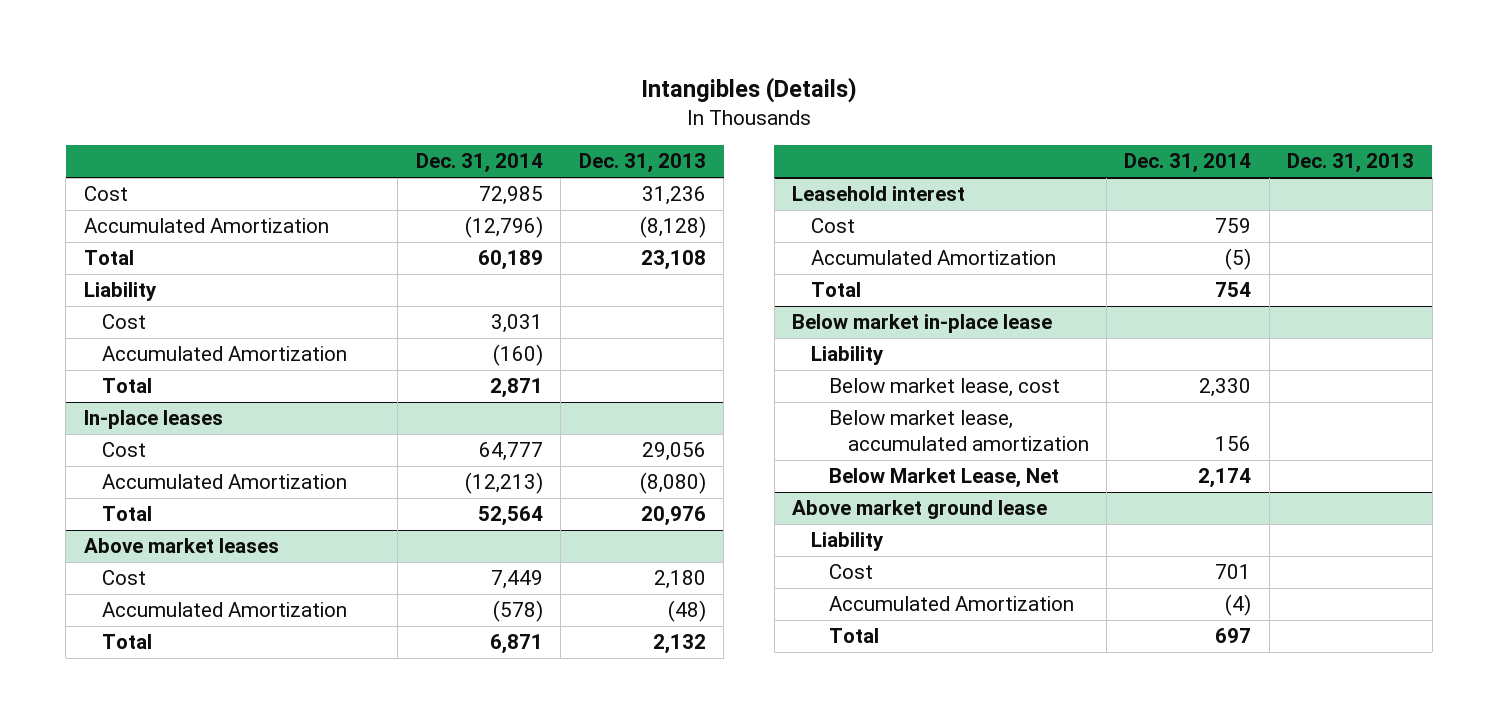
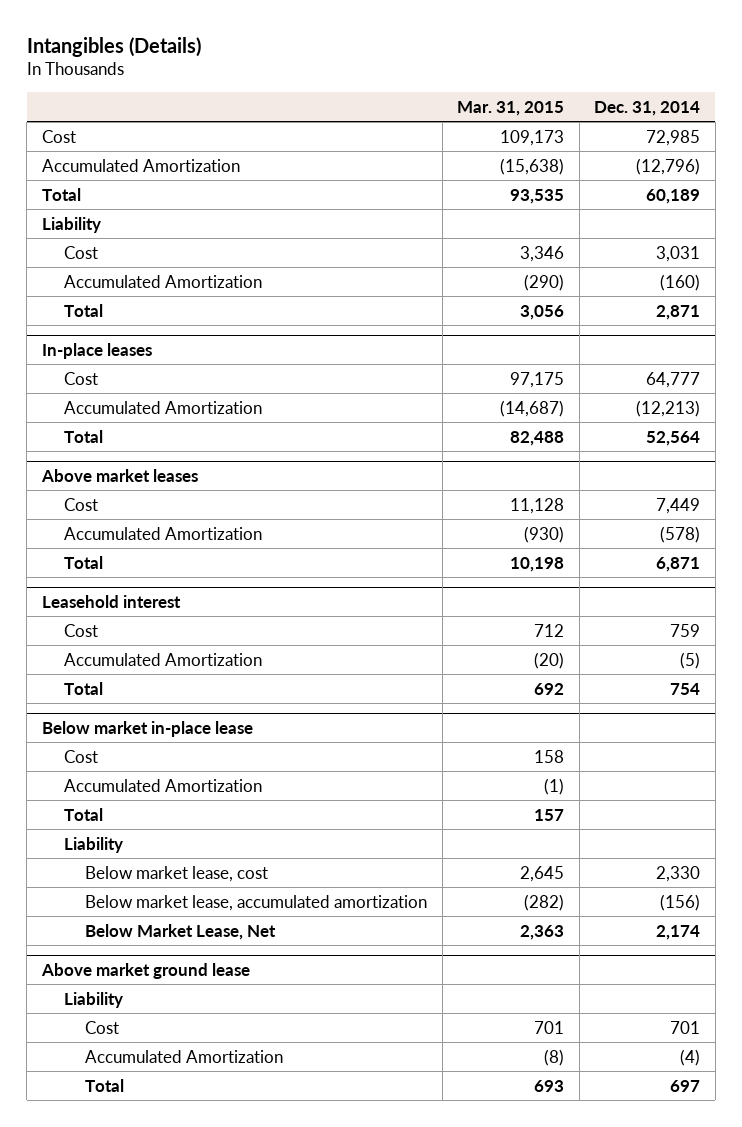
[578,153,706,174] Dec. 31, 2013 -> none
none -> [457,100,565,116] Mar. 31, 2015
none -> [63,749,98,763] Cost
none -> [63,778,262,792] Accumulated Amortization
none -> [63,807,103,821] Total
[1215,435,1252,451] 156 -> [660,893,701,911] (156)

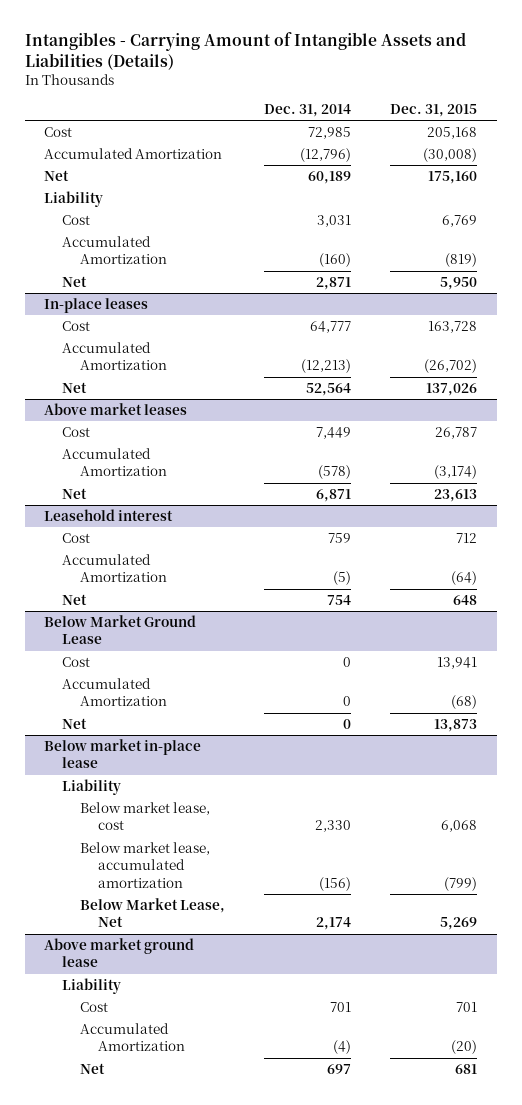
[26,36,201,57] Intangibles (Details) -> [24,31,466,70] Intangibles - Carrying Amount of Intangible Assets and Liabilities (Details)
[457,100,565,116] Mar. 31, 2015 -> none
none -> [390,104,478,118] Dec. 31, 2015
[41,187,81,201] Total -> [44,169,70,181] Net
[63,303,103,317] Total -> [62,275,88,287] Net
[63,429,103,443] Total -> [62,381,88,393] Net
[63,555,103,569] Total -> [62,487,88,499] Net
[63,681,103,695] Total -> [62,593,88,605] Net
none -> [44,614,197,645] Below Market Ground Lease
none -> [62,656,91,667] Cost
none -> [62,677,168,707] Accumulated Amortization
none -> [62,717,88,729] Net
[63,749,98,763] Cost -> none
[63,778,262,792] Accumulated Amortization -> none
[63,807,103,821] Total -> none
[85,1078,125,1092] Total -> [80,1062,106,1074] Net

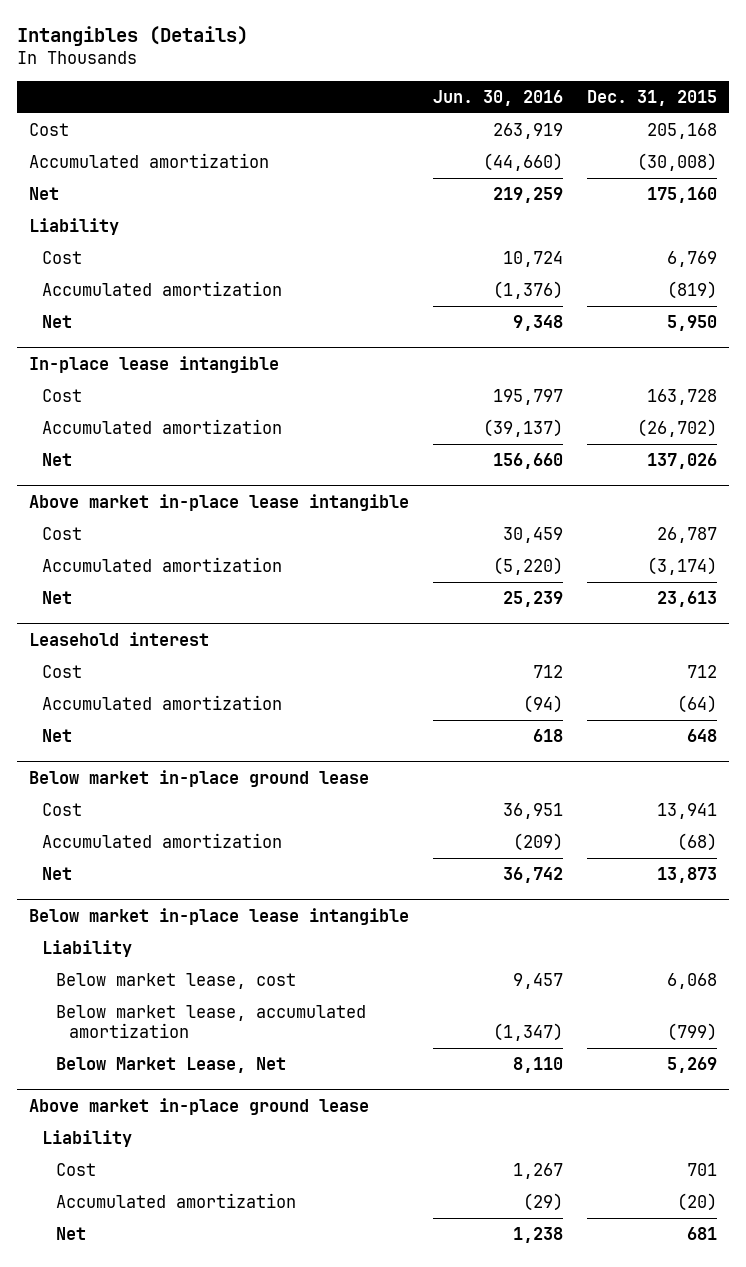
[24,31,466,70] Intangibles - Carrying Amount of Intangible Assets and Liabilities (Details) -> [16,26,248,47] Intangibles (Details)
[264,104,352,118] Dec. 31, 2014 -> none
none -> [433,89,564,106] Jun. 30, 2016
[44,147,223,159] Accumulated Amortization -> [29,152,270,168] Accumulated amortization
[62,235,168,265] Accumulated Amortization -> [42,280,283,296] Accumulated amortization
[44,297,149,313] In-place leases -> [29,355,280,373] In-place lease intangible
[62,341,168,371] Accumulated Amortization -> [42,418,283,434] Accumulated amortization
[44,402,188,415] Above market leases -> [29,493,410,511] Above market in-place lease intangible
[62,447,168,477] Accumulated Amortization -> [42,556,283,572] Accumulated amortization
[62,553,168,583] Accumulated Amortization -> [42,694,283,710] Accumulated amortization
[44,614,197,645] Below Market Ground Lease -> [29,769,370,787] Below market in-place ground lease
[62,677,168,707] Accumulated Amortization -> [42,832,283,848] Accumulated amortization
[44,738,202,769] Below market in-place lease -> [29,907,410,925] Below market in-place lease intangible
[44,937,195,968] Above market ground lease -> [29,1097,370,1115] Above market in-place ground lease
[80,1022,186,1052] Accumulated Amortization -> [55,1192,296,1208] Accumulated amortization

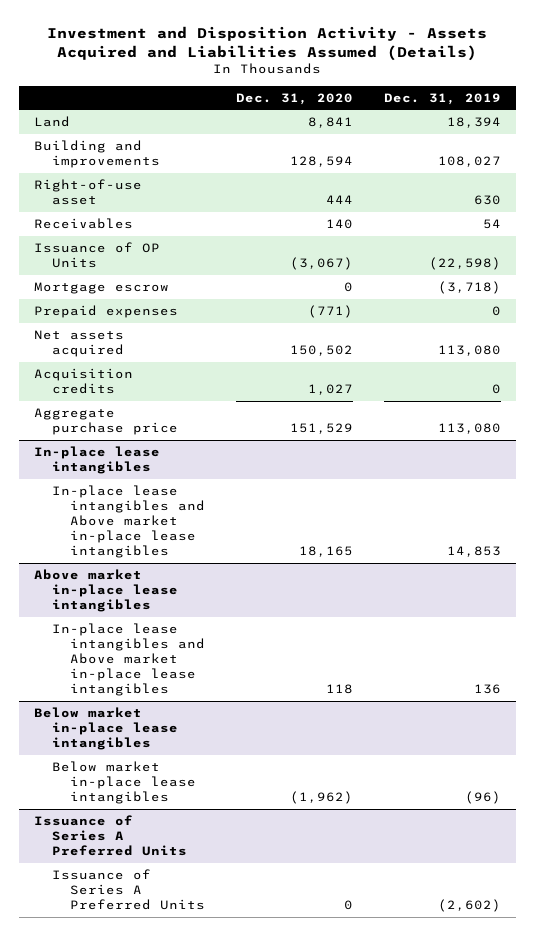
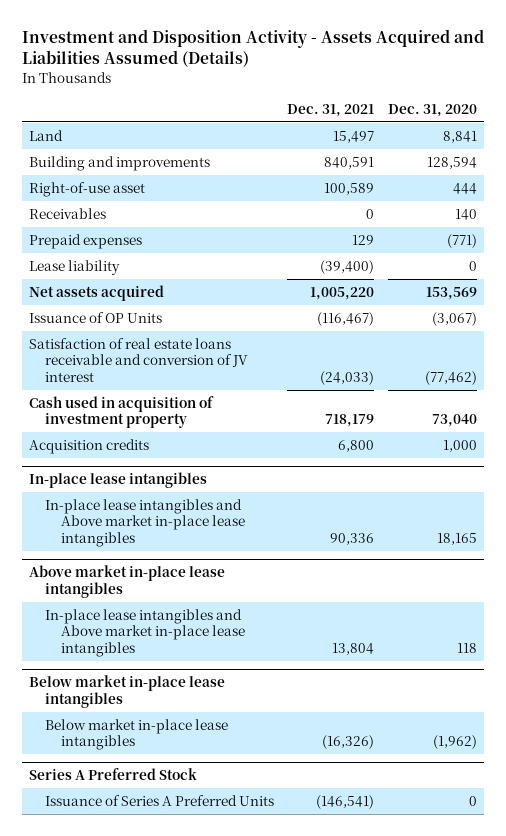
[383,92,501,105] Dec. 31, 2019 -> none
none -> [287,104,375,118] Dec. 31, 2021
[34,282,170,295] Mortgage escrow -> none
[34,408,179,436] Aggregate purchase price -> none
none -> [28,259,120,275] Lease liability
[290,345,354,357] 150,502 -> [426,286,478,300] 153,569
[34,242,161,269] Issuance of OP Units -> [28,311,162,323] Issuance of OP Units
none -> [28,337,248,382] Satisfaction of real estate loans receivable and conversion of JV interest
none -> [28,395,214,429] Cash used in acquisition of investment property
[308,384,354,396] 1,027 -> [443,439,478,452] 1,000
[34,815,188,857] Issuance of Series A Preferred Units -> [28,768,197,781] Series A Preferred Stock

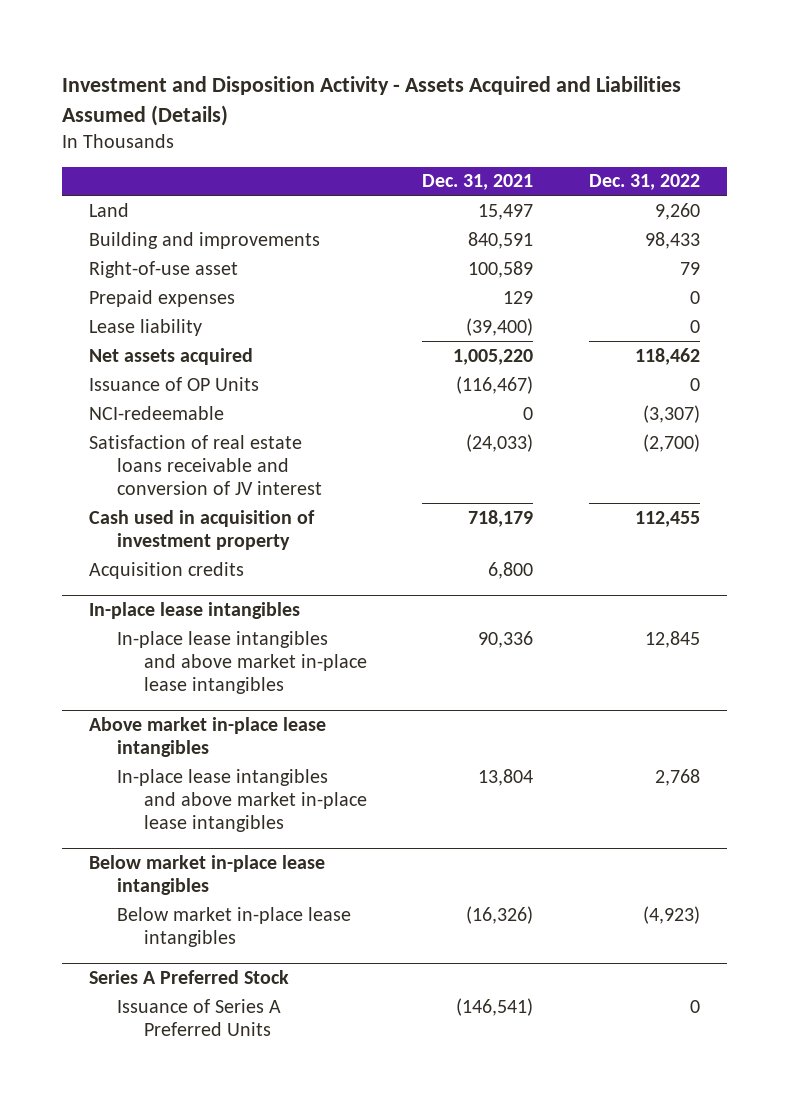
[388,104,478,118] Dec. 31, 2020 -> none
none -> [588,174,700,191] Dec. 31, 2022
[28,207,106,219] Receivables -> none
none -> [89,405,225,420] NCI-redeemable
[44,498,245,547] In-place lease intangibles and Above market in-place lease intangibles -> [116,630,368,694] In-place lease intangibles and above market in-place lease intangibles
[44,608,245,657] In-place lease intangibles and Above market in-place lease intangibles -> [116,768,368,832] In-place lease intangibles and above market in-place lease intangibles

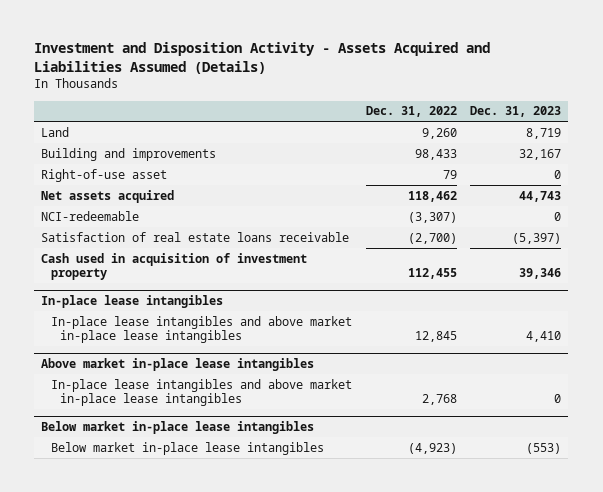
[422,174,534,191] Dec. 31, 2021 -> none
none -> [470,106,562,118] Dec. 31, 2023
[89,289,236,307] Prepaid expenses -> none
[89,318,203,336] Lease liability -> none
[89,376,260,391] Issuance of OP Units -> none
[89,434,322,495] Satisfaction of real estate loans receivable and conversion of JV interest -> [41,231,350,242] Satisfaction of real estate loans receivable
[89,561,245,579] Acquisition credits -> none
[89,970,290,985] Series A Preferred Stock -> none
[116,998,281,1036] Issuance of Series A Preferred Units -> none

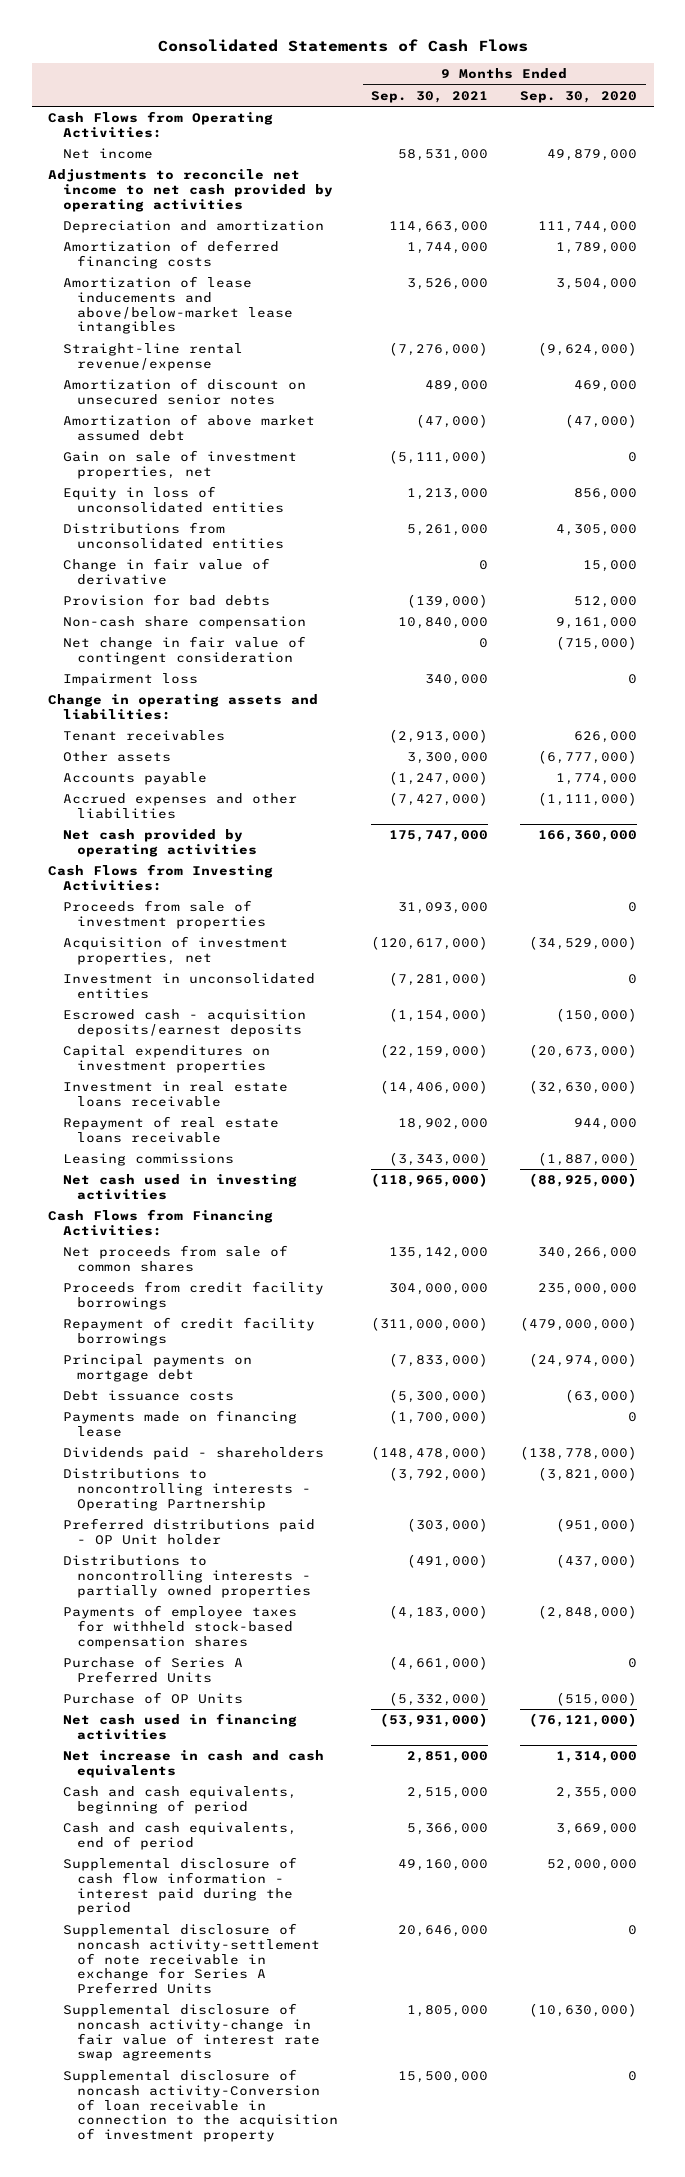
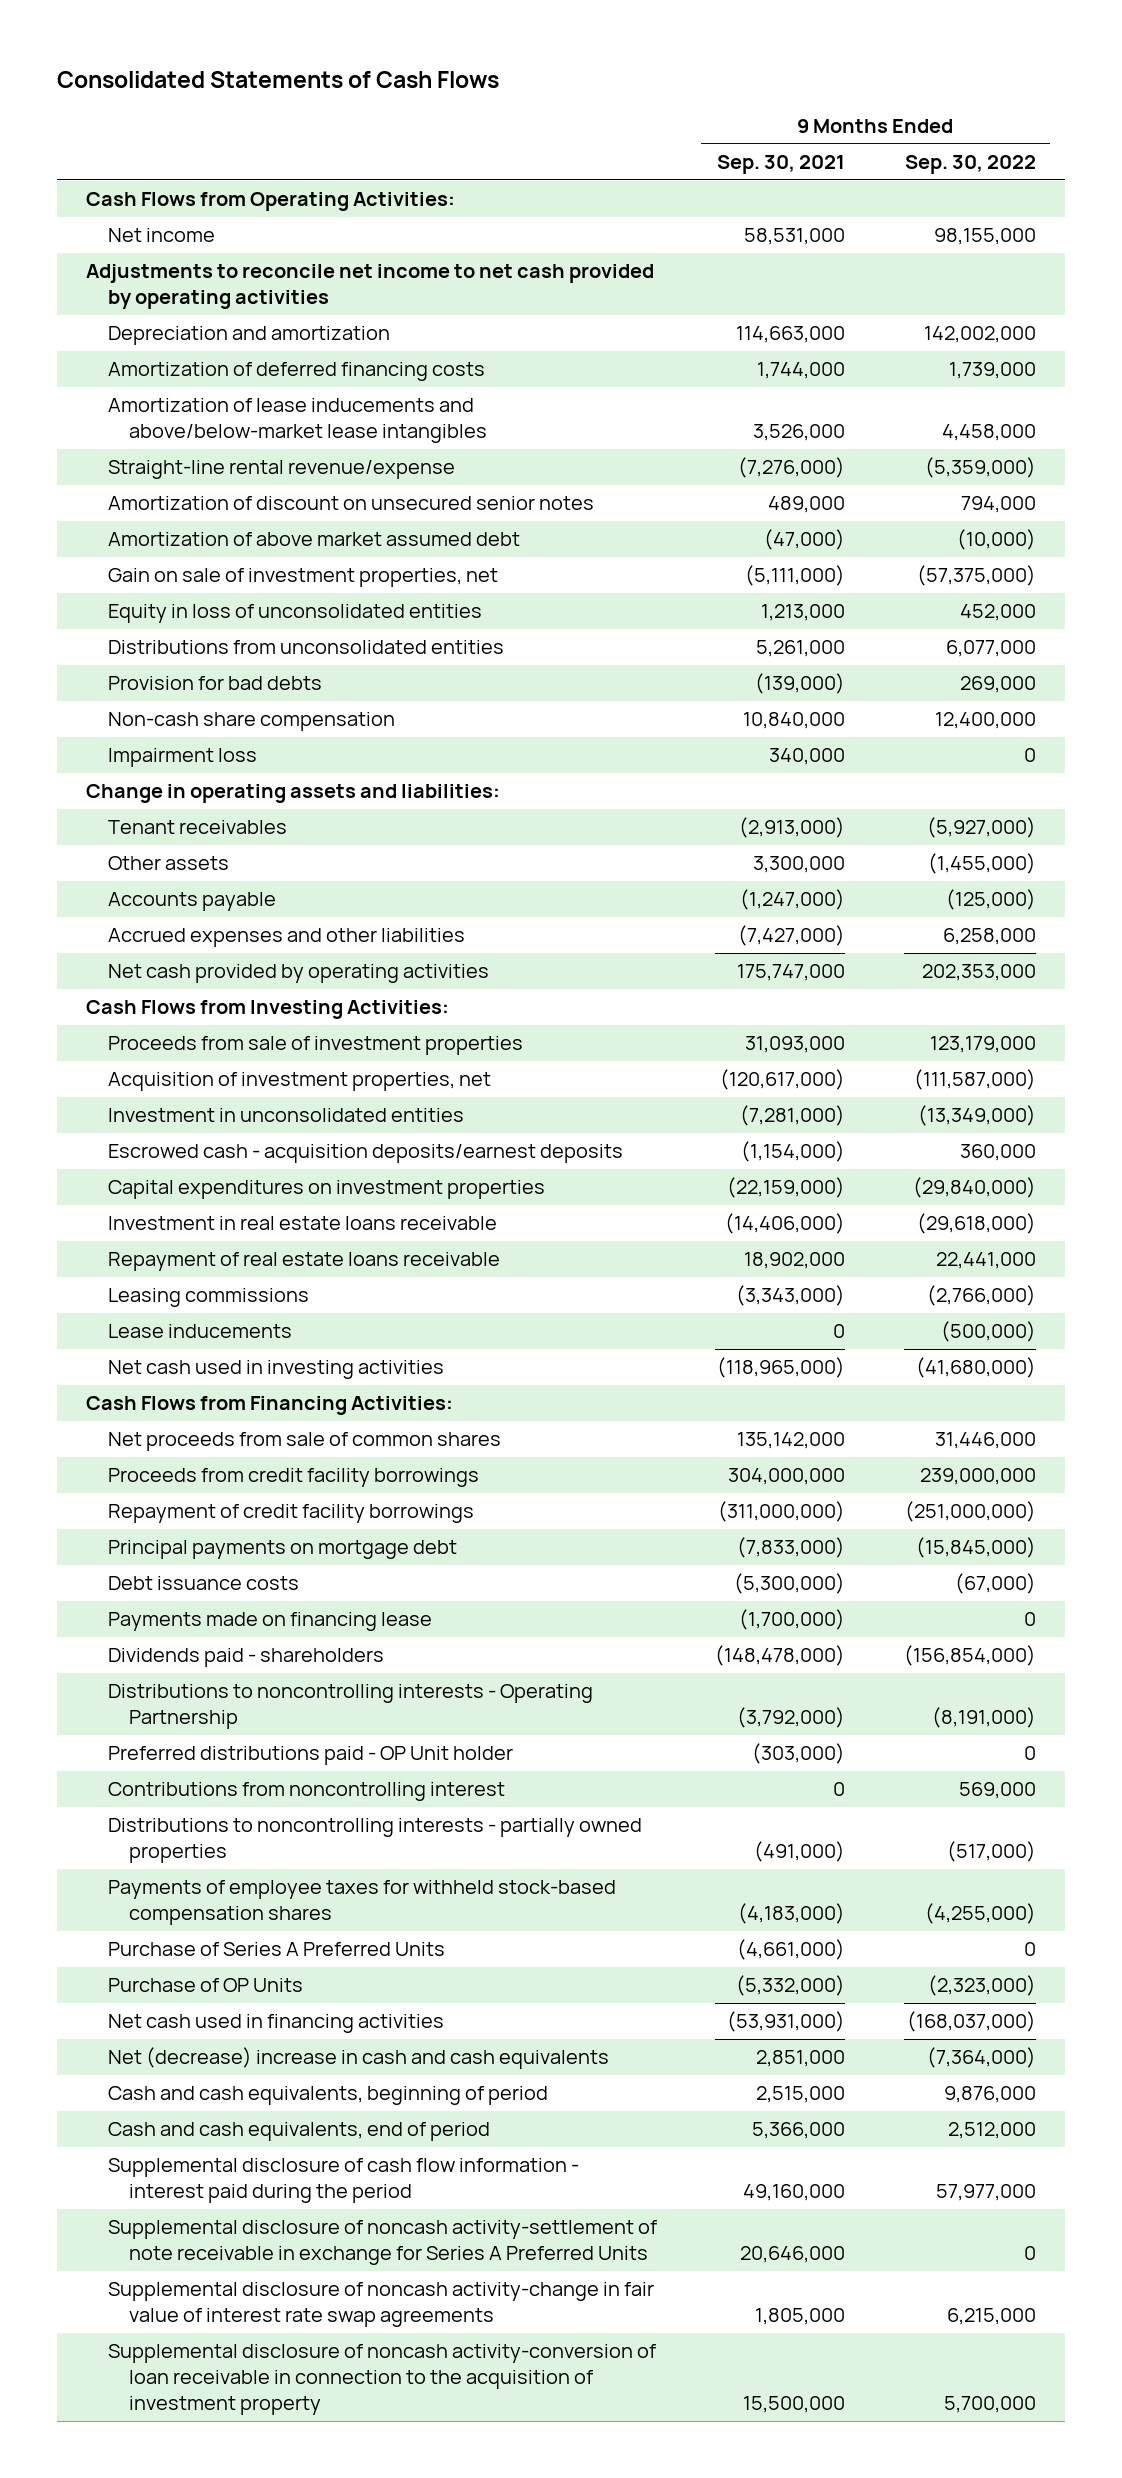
[520,90,638,103] Sep. 30, 2020 -> none
none -> [904,155,1036,175] Sep. 30, 2022
[62,558,270,585] Change in fair value of derivative -> none
[62,636,306,665] Net change in fair value of contingent consideration -> none
none -> [107,1324,292,1339] Lease inducements
none -> [107,1782,505,1802] Contributions from noncontrolling interest
[62,1750,324,1778] Net increase in cash and cash equivalents -> [107,2047,609,2070] Net (decrease) increase in cash and cash equivalents
[62,2069,339,2143] Supplemental disclosure of noncash activity-Conversion of loan receivable in connection to the acquisition of investment property -> [107,2344,656,2416] Supplemental disclosure of noncash activity-conversion of loan receivable in connection to the acquisition of investment property

